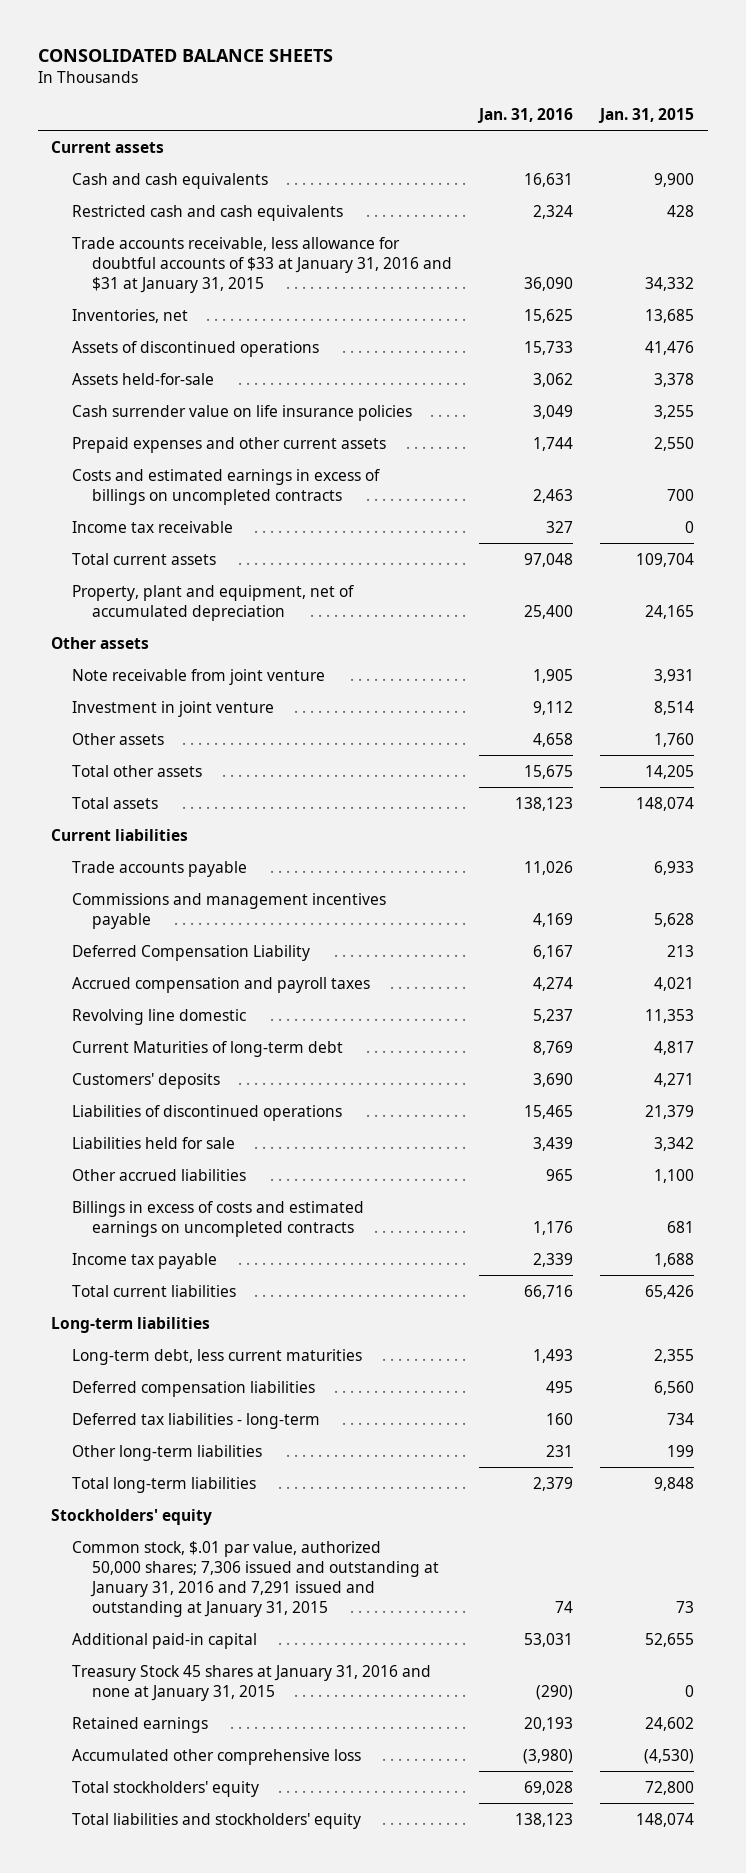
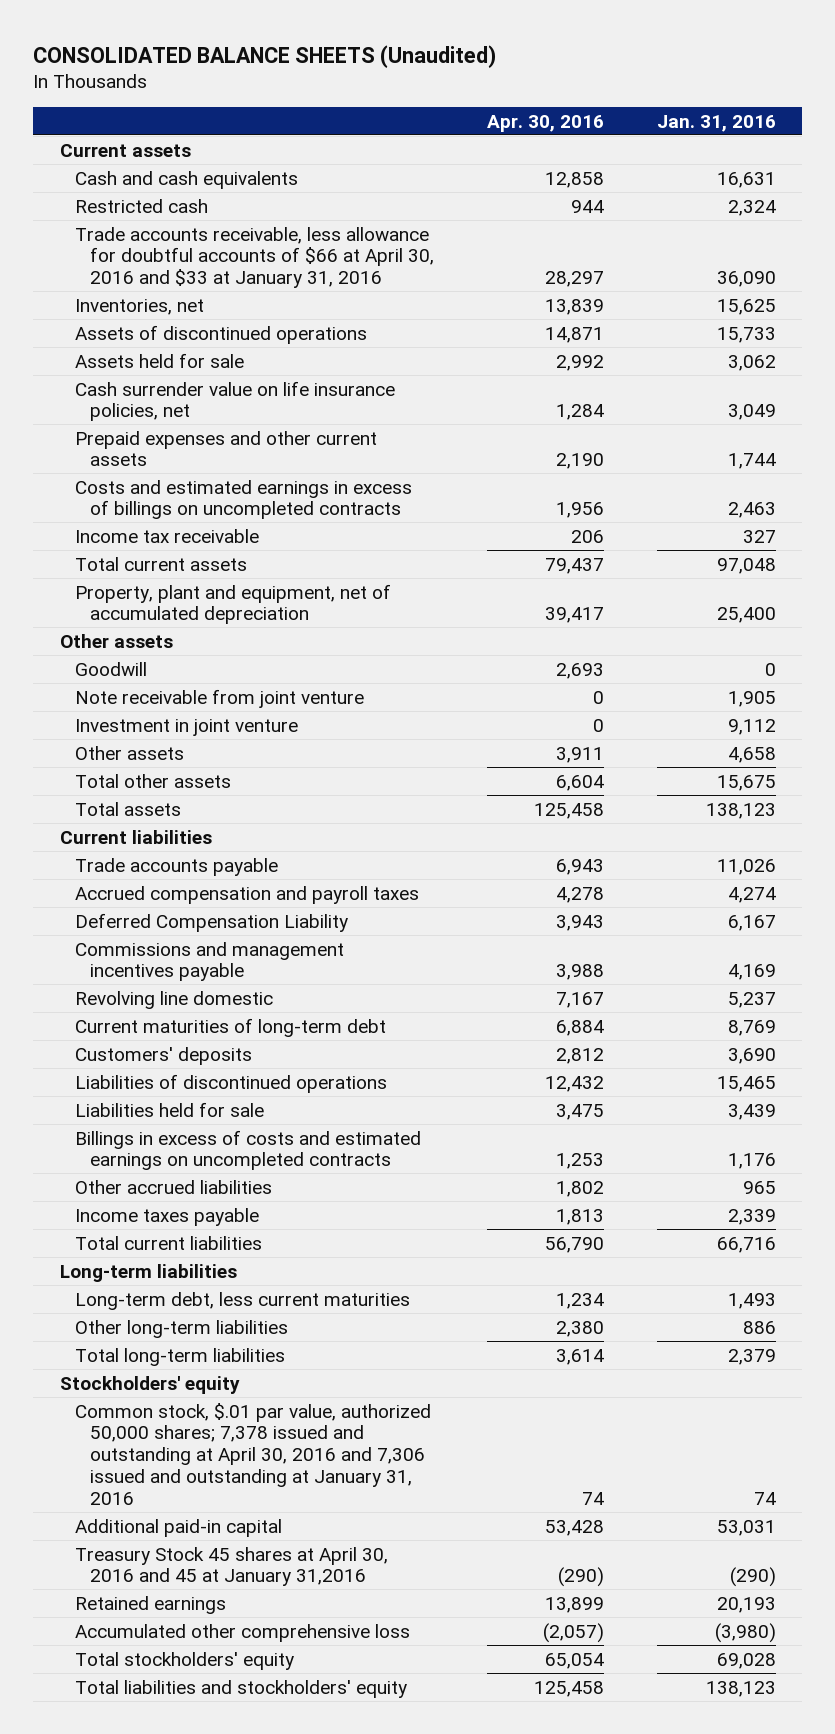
[37,48,333,62] CONSOLIDATED BALANCE SHEETS -> [33,44,497,68] CONSOLIDATED BALANCE SHEETS (Unaudited)
[598,107,695,123] Jan. 31, 2015 -> none
none -> [487,114,605,132] Apr. 30, 2016
[71,204,343,221] Restricted cash and cash equivalents -> [75,198,209,213] Restricted cash
[71,236,453,293] Trade accounts receivable, less allowance for doubtful accounts of $33 at January 31, 2016 and $31 at January 31, 2015 -> [75,226,435,289] Trade accounts receivable, less allowance for doubtful accounts of $66 at April 30, 2016 and $33 at January 31, 2016
[71,372,214,385] Assets held-for-sale -> [75,352,245,368] Assets held for sale
[71,404,412,421] Cash surrender value on life insurance policies -> [75,380,396,422] Cash surrender value on life insurance policies, net
none -> [75,661,148,676] Goodwill
[71,944,310,961] Deferred Compensation Liability -> [75,912,349,932] Deferred Compensation Liability
[71,892,386,929] Commissions and management incentives payable -> [75,941,345,982] Commissions and management incentives payable
[71,1040,343,1057] Current Maturities of long-term debt -> [75,1017,387,1037] Current maturities of long-term debt
[71,1168,246,1181] Other accrued liabilities -> [75,1179,273,1194] Other accrued liabilities
[71,1252,217,1269] Income tax payable -> [75,1207,260,1226] Income taxes payable
[71,1380,315,1397] Deferred compensation liabilities -> none
[71,1412,320,1429] Deferred tax liabilities - long-term -> none
[546,1444,574,1457] 231 -> [742,1320,776,1334] 886
[71,1540,440,1617] Common stock, $.01 par value, authorized 50,000 shares; 7,306 issued and outstanding at January 31, 2016 and 7,291 issued and outstanding at January 31, 2015 -> [75,1402,432,1505] Common stock, $.01 par value, authorized 50,000 shares; 7,378 issued and outstanding at April 30, 2016 and 7,306 issued and outstanding at January 31, 2016
[71,1664,431,1701] Treasury Stock 45 shares at January 31, 2016 and none at January 31, 2015 -> [75,1546,389,1587] Treasury Stock 45 shares at April 30, 2016 and 45 at January 31,2016

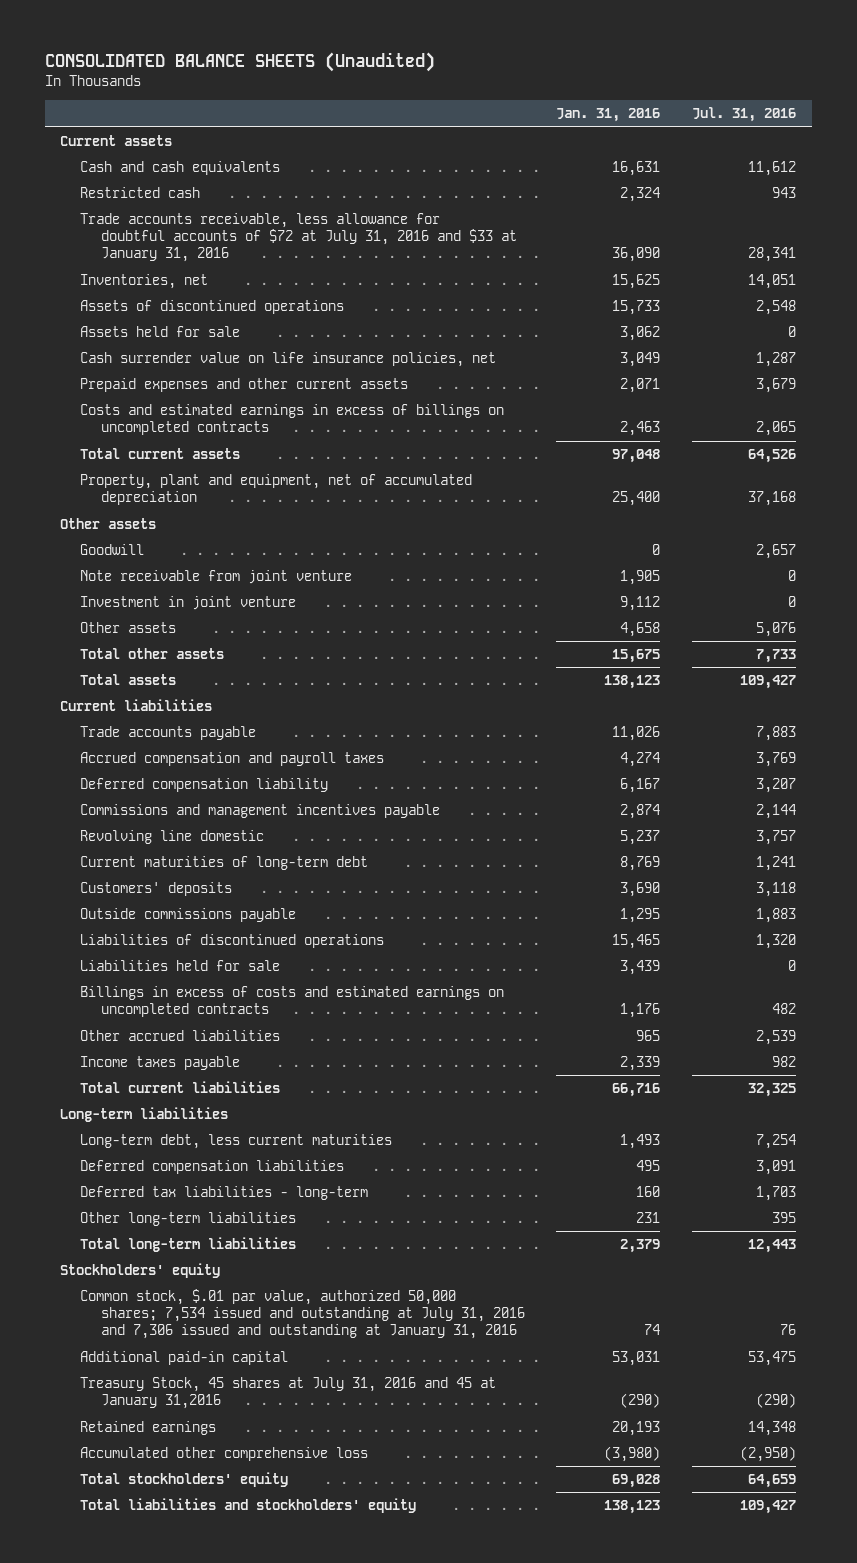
[487,114,605,132] Apr. 30, 2016 -> none
none -> [692,107,797,123] Jul. 31, 2016
[75,226,435,289] Trade accounts receivable, less allowance for doubtful accounts of $66 at April 30, 2016 and $33 at January 31, 2016 -> [80,213,517,263] Trade accounts receivable, less allowance for doubtful accounts of $72 at July 31, 2016 and $33 at January 31, 2016
[727,453,776,470] 1,744 -> [620,378,661,394] 2,071
[75,528,260,543] Income tax receivable -> none
[75,912,349,932] Deferred Compensation Liability -> [80,778,329,793] Deferred compensation liability
[727,964,776,981] 4,169 -> [620,804,661,820] 2,874
none -> [80,908,297,923] Outside commissions payable
none -> [80,1160,345,1175] Deferred compensation liabilities
none -> [80,1186,369,1201] Deferred tax liabilities - long-term
[742,1320,776,1334] 886 -> [636,1212,661,1224] 231
[75,1402,432,1505] Common stock, $.01 par value, authorized 50,000 shares; 7,378 issued and outstanding at April 30, 2016 and 7,306 issued and outstanding at January 31, 2016 -> [80,1289,525,1340] Common stock, $.01 par value, authorized 50,000 shares; 7,534 issued and outstanding at July 31, 2016 and 7,306 issued and outstanding at January 31, 2016
[75,1546,389,1587] Treasury Stock 45 shares at April 30, 2016 and 45 at January 31,2016 -> [80,1377,497,1410] Treasury Stock, 45 shares at July 31, 2016 and 45 at January 31,2016

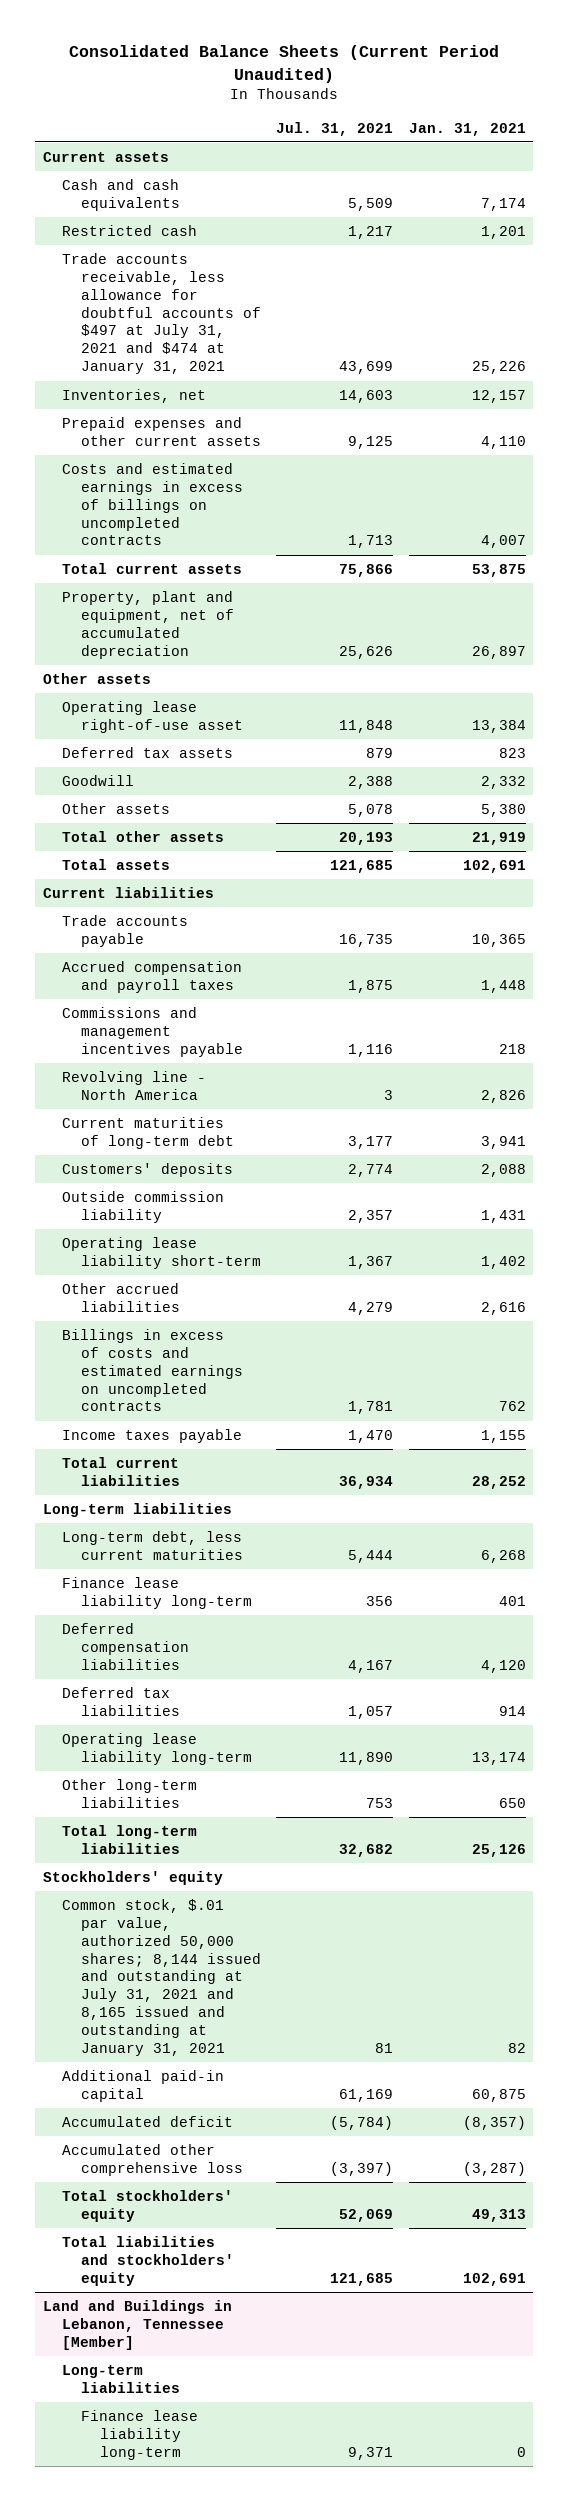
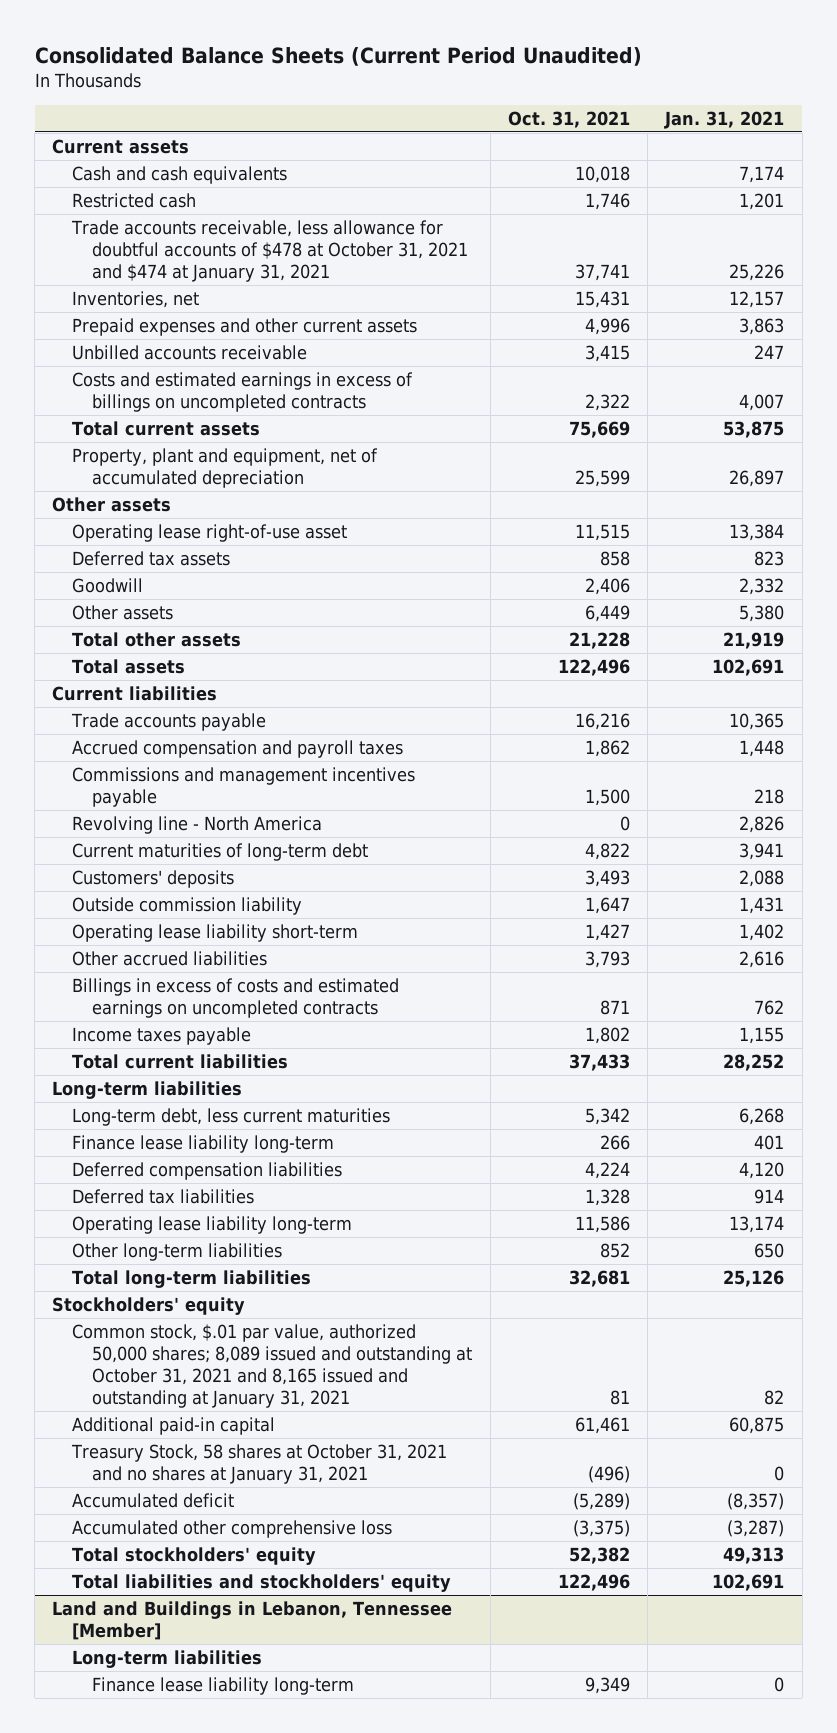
[276,121,394,136] Jul. 31, 2021 -> none
none -> [507,110,630,128] Oct. 31, 2021
[61,252,261,375] Trade accounts receivable, less allowance for doubtful accounts of $497 at July 31, 2021 and $474 at January 31, 2021 -> [71,220,469,282] Trade accounts receivable, less allowance for doubtful accounts of $478 at October 31, 2021 and $474 at January 31, 2021
[480,435,526,449] 4,110 -> [739,318,785,336] 3,863
none -> [72,345,308,361] Unbilled accounts receivable
[61,1898,261,2056] Common stock, $.01 par value, authorized 50,000 shares; 8,144 issued and outstanding at July 31, 2021 and 8,165 issued and outstanding at January 31, 2021 -> [72,1324,473,1408] Common stock, $.01 par value, authorized 50,000 shares; 8,089 issued and outstanding at October 31, 2021 and 8,165 issued and outstanding at January 31, 2021
none -> [71,1444,448,1484] Treasury Stock, 58 shares at October 31, 2021 and no shares at January 31, 2021

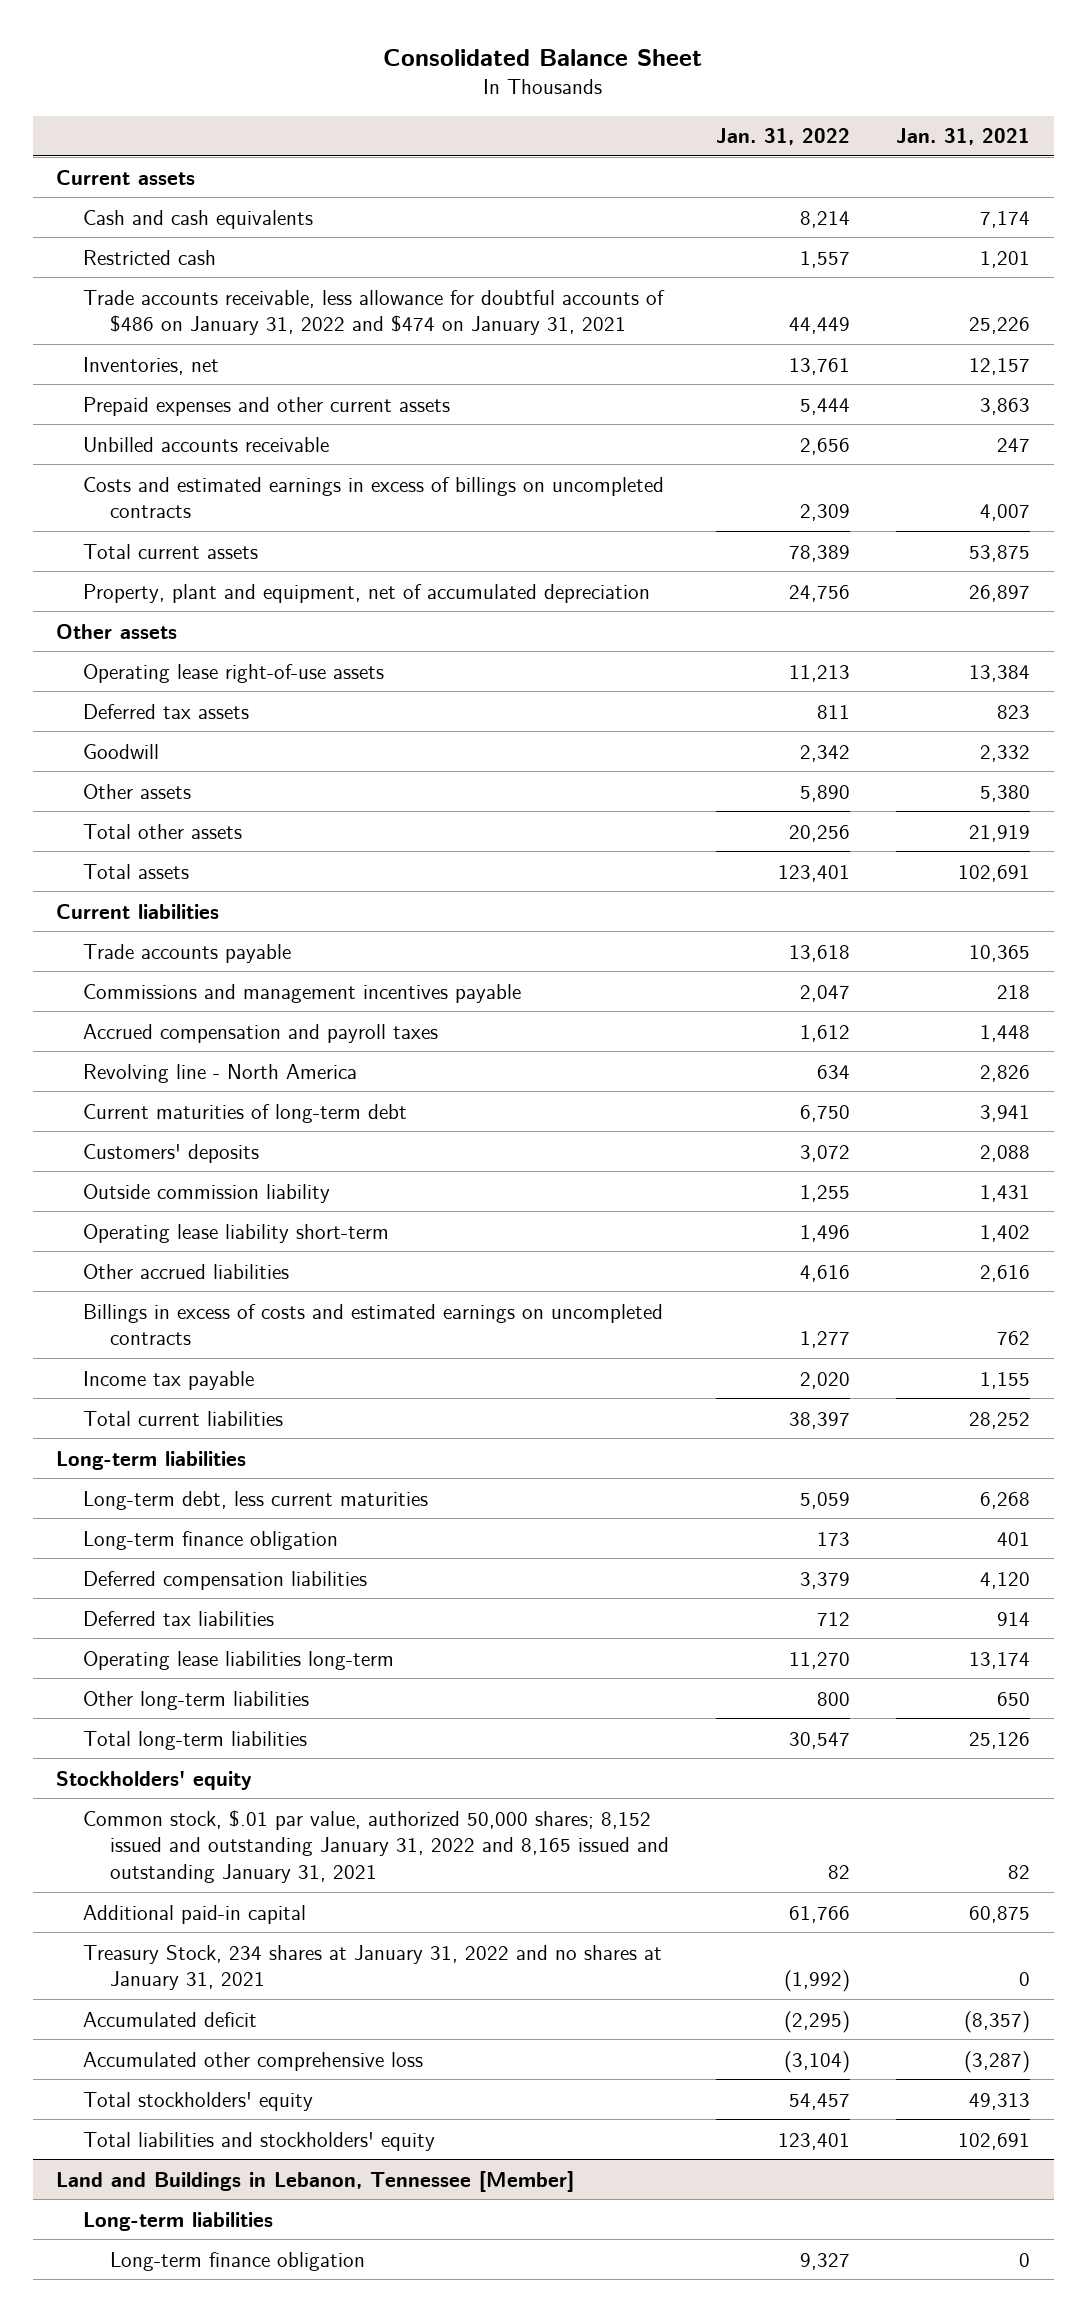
[34,46,642,66] Consolidated Balance Sheets (Current Period Unaudited) -> [383,48,703,66] Consolidated Balance Sheet
[507,110,630,128] Oct. 31, 2021 -> none
none -> [715,128,850,146] Jan. 31, 2022
[71,220,469,282] Trade accounts receivable, less allowance for doubtful accounts of $478 at October 31, 2021 and $474 at January 31, 2021 -> [82,289,665,336] Trade accounts receivable, less allowance for doubtful accounts of $486 on January 31, 2022 and $474 on January 31, 2021
[72,524,348,543] Operating lease right-of-use asset -> [82,663,384,683] Operating lease right-of-use assets
[72,740,404,759] Accrued compensation and payroll taxes -> [82,1023,438,1043] Accrued compensation and payroll taxes
[72,1027,252,1046] Income taxes payable -> [82,1370,254,1390] Income tax payable
[72,1135,335,1154] Finance lease liability long-term -> [82,1530,338,1550] Long-term finance obligation
[72,1216,353,1235] Operating lease liability long-term -> [82,1650,394,1670] Operating lease liabilities long-term
[72,1324,473,1408] Common stock, $.01 par value, authorized 50,000 shares; 8,089 issued and outstanding at October 31, 2021 and 8,165 issued and outstanding at January 31, 2021 -> [82,1809,669,1883] Common stock, $.01 par value, authorized 50,000 shares; 8,152 issued and outstanding January 31, 2022 and 8,165 issued and outstanding January 31, 2021
[71,1444,448,1484] Treasury Stock, 58 shares at October 31, 2021 and no shares at January 31, 2021 -> [82,1944,662,1991] Treasury Stock, 234 shares at January 31, 2022 and no shares at January 31, 2021
[92,1677,355,1696] Finance lease liability long-term -> [109,2251,365,2271] Long-term finance obligation

